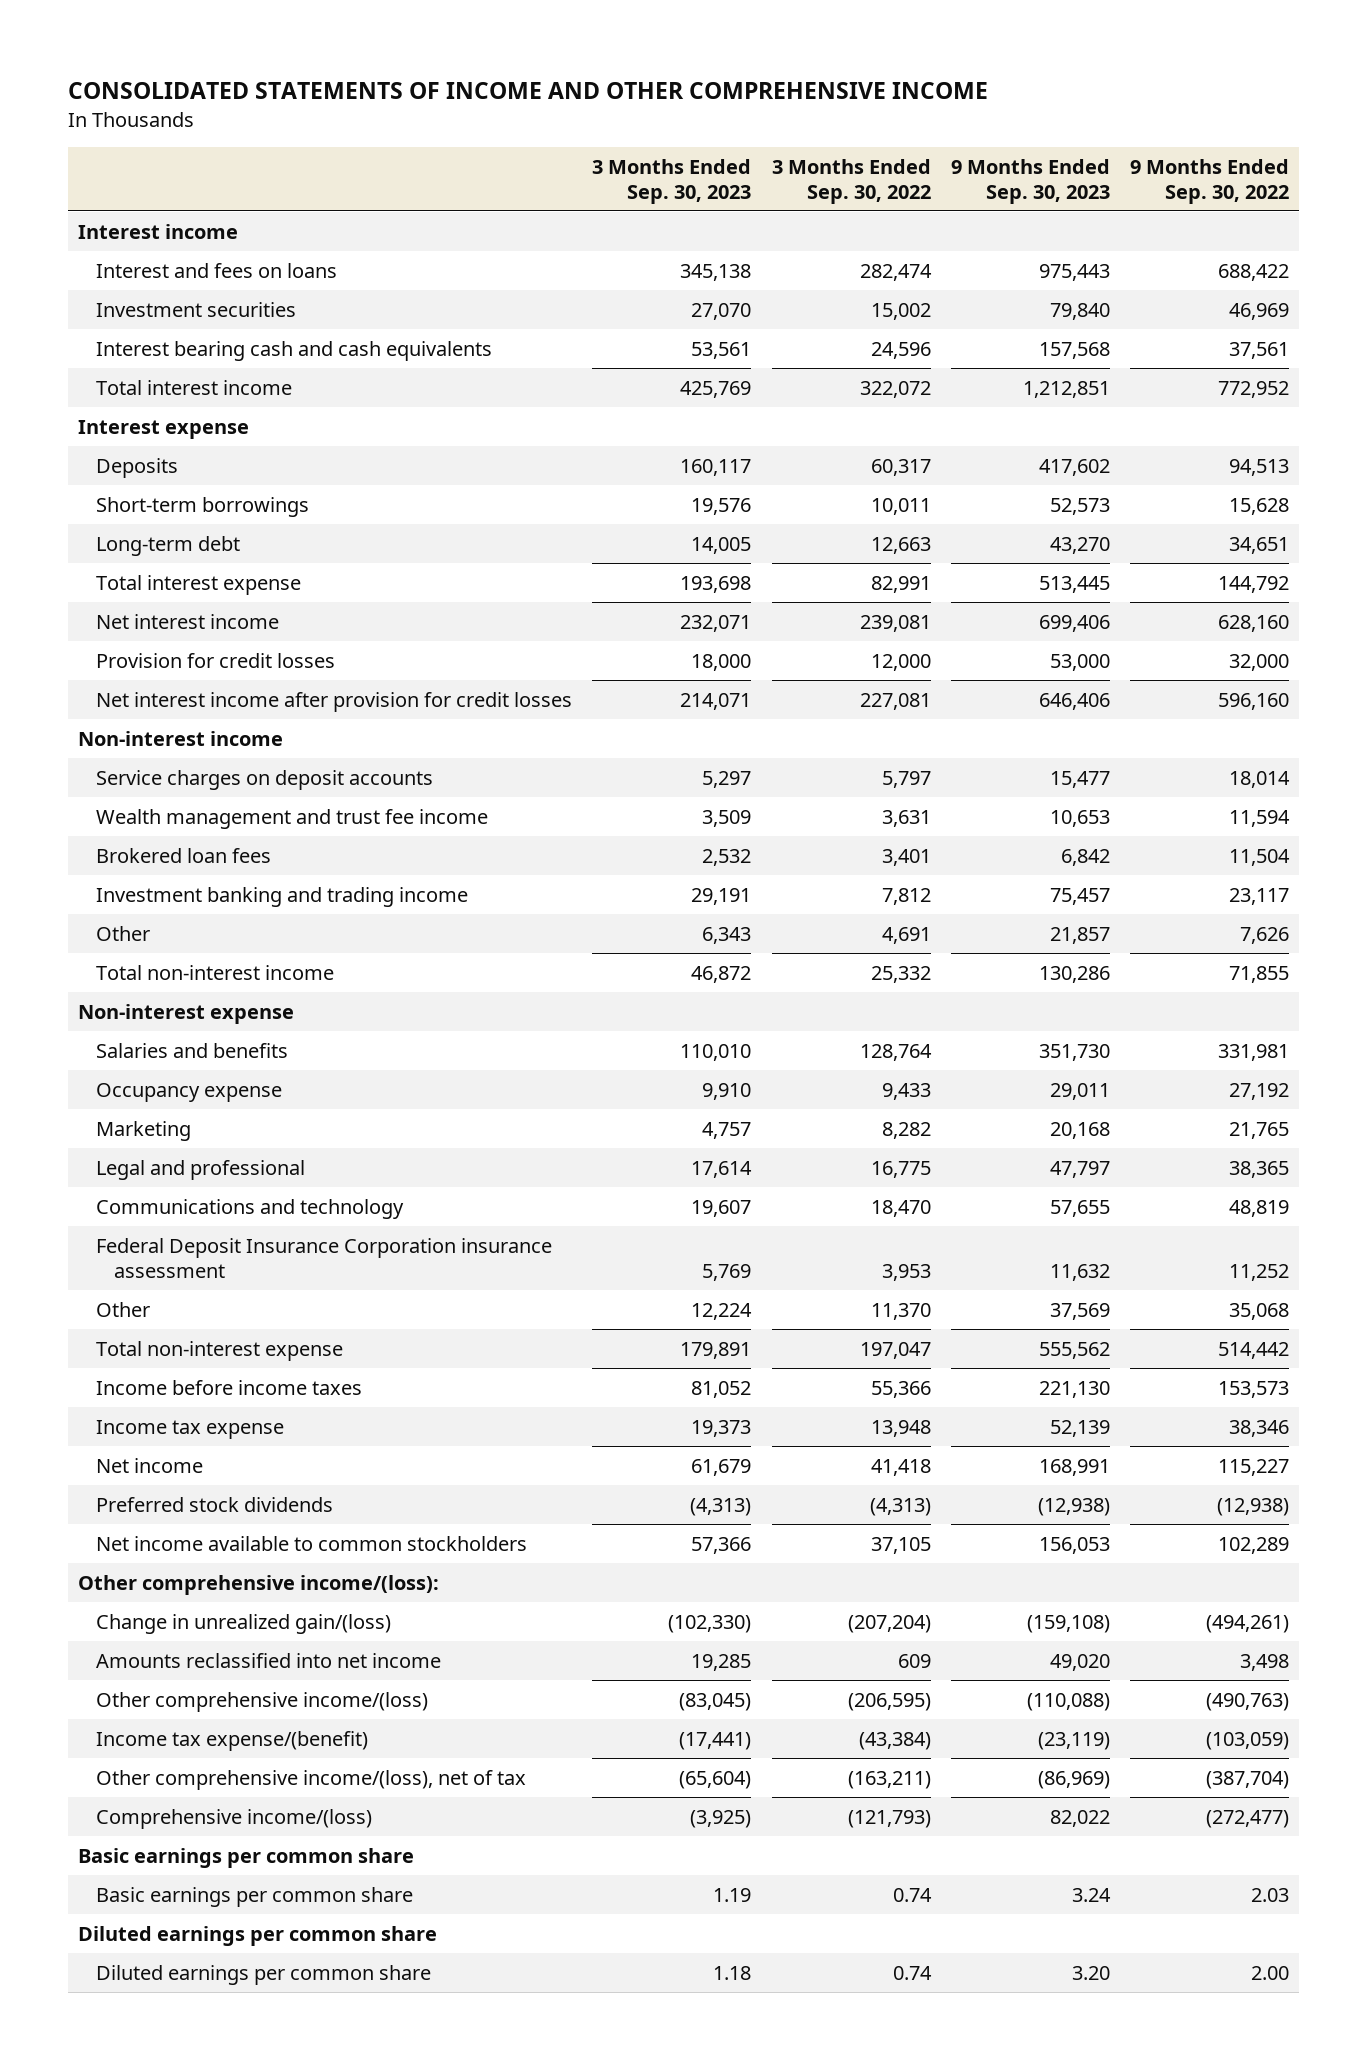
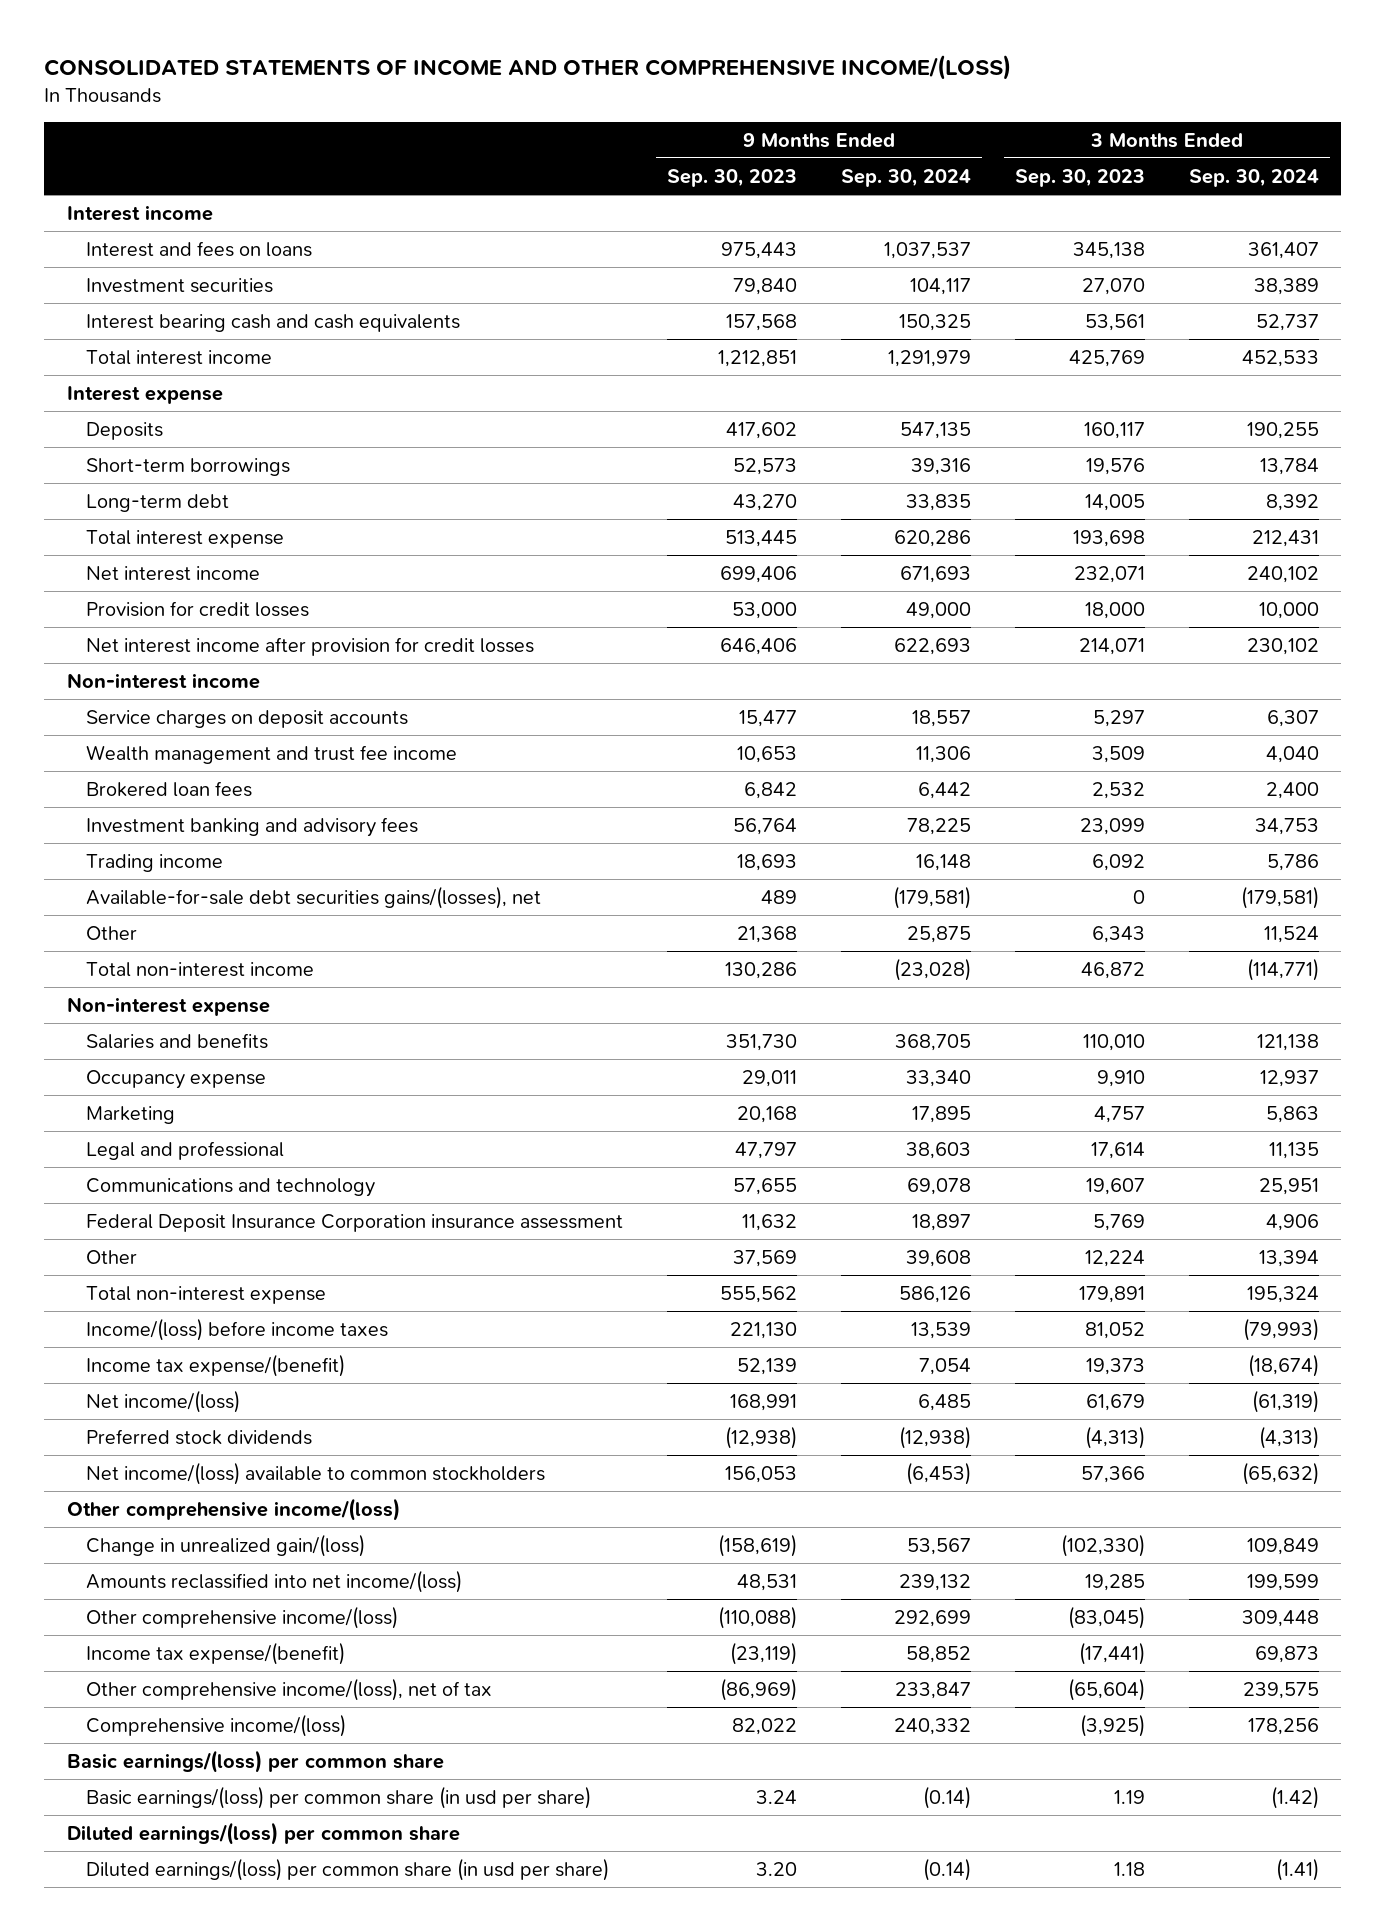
[68,82,989,100] CONSOLIDATED STATEMENTS OF INCOME AND OTHER COMPREHENSIVE INCOME -> [44,55,1012,81] CONSOLIDATED STATEMENTS OF INCOME AND OTHER COMPREHENSIVE INCOME/(LOSS)
[771,158,931,204] 3 Months Ended Sep. 30, 2022 -> none
[1130,158,1290,204] 9 Months Ended Sep. 30, 2022 -> none
none -> [840,168,971,187] Sep. 30, 2024
none -> [1189,168,1320,187] Sep. 30, 2024
[96,886,469,907] Investment banking and trading income -> none
none -> [85,816,418,837] Investment banking and advisory fees
none -> [85,853,223,872] Trading income
none -> [85,885,541,909] Available-for-sale debt securities gains/(losses), net
[1049,926,1110,944] 21,857 -> [736,925,797,943] 21,368
[96,1379,363,1395] Income before income taxes -> [85,1317,388,1341] Income/(loss) before income taxes
[96,1419,285,1439] Income tax expense -> [85,1353,345,1377] Income tax expense/(benefit)
[96,1457,204,1473] Net income -> [85,1389,240,1413] Net income/(loss)
[96,1535,528,1551] Net income available to common stockholders -> [85,1461,545,1485] Net income/(loss) available to common stockholders
[78,1574,440,1595] Other comprehensive income/(loss): -> [66,1497,400,1521] Other comprehensive income/(loss)
[1026,1614,1110,1633] (159,108) -> [717,1533,797,1557] (158,619)
[96,1652,442,1668] Amounts reclassified into net income -> [85,1569,462,1593] Amounts reclassified into net income/(loss)
[1049,1653,1110,1671] 49,020 -> [736,1573,797,1591] 48,531
[78,1847,415,1868] Basic earnings per common share -> [66,1749,444,1773] Basic earnings/(loss) per common share
[96,1886,414,1907] Basic earnings per common share -> [85,1785,591,1809] Basic earnings/(loss) per common share (in usd per share)
[78,1925,438,1946] Diluted earnings per common share -> [66,1821,460,1845] Diluted earnings/(loss) per common share
[96,1964,432,1985] Diluted earnings per common share -> [85,1857,609,1881] Diluted earnings/(loss) per common share (in usd per share)

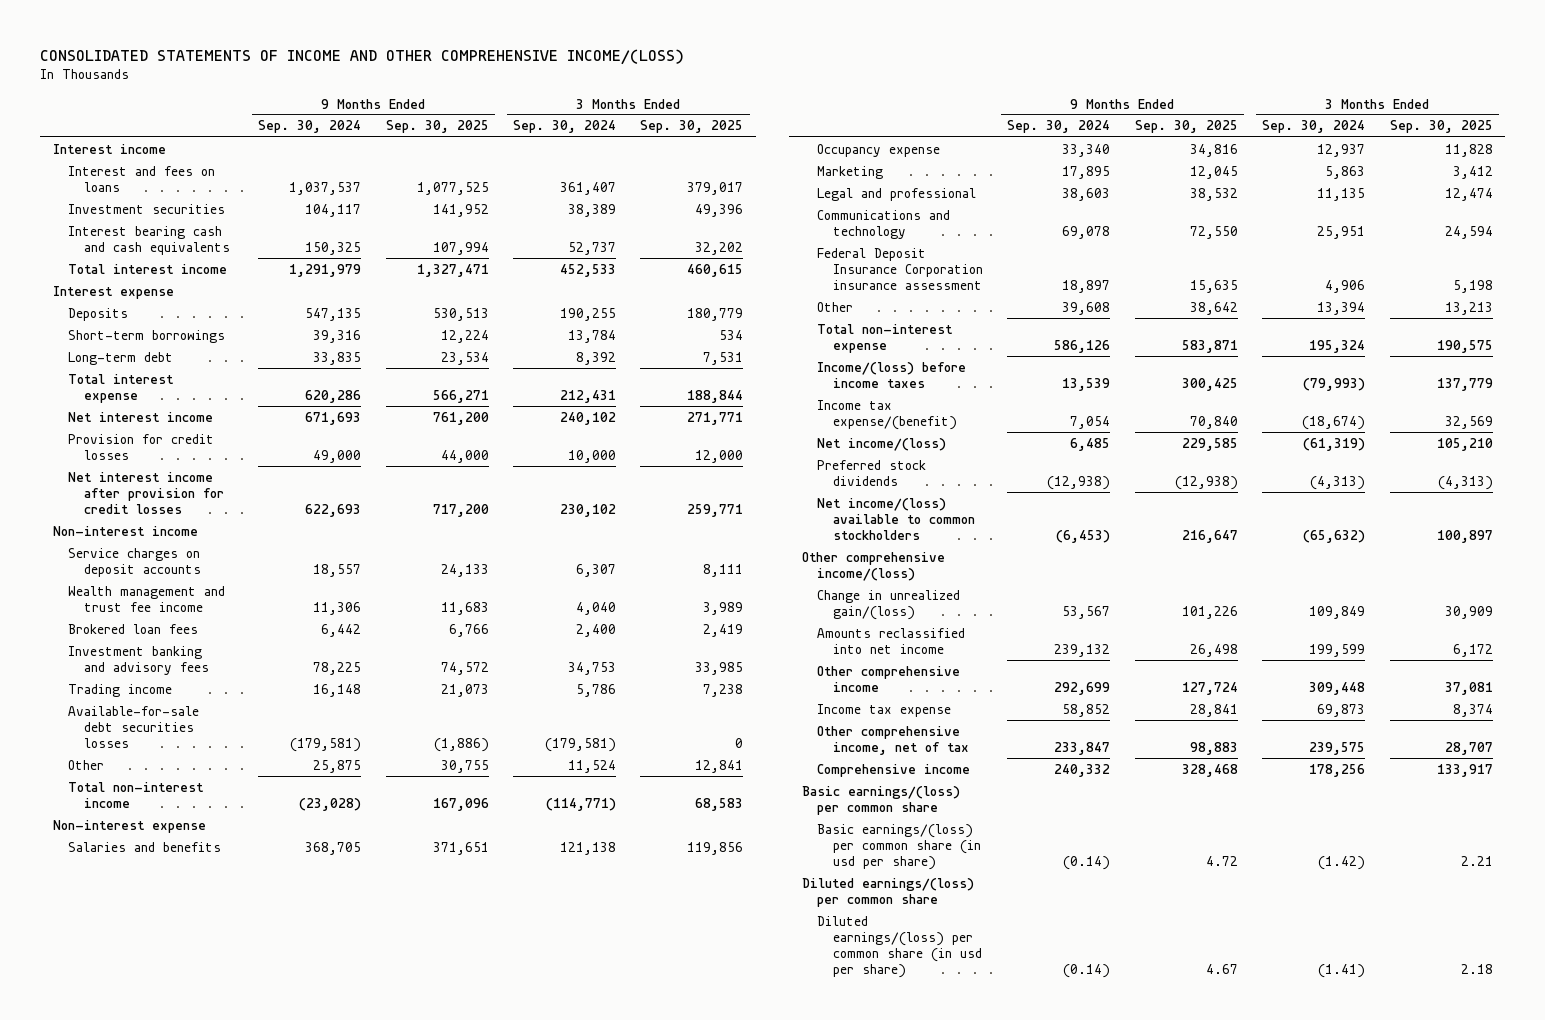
[666,168,797,187] Sep. 30, 2023 -> none
[1015,168,1146,187] Sep. 30, 2023 -> none
none -> [385,120,489,134] Sep. 30, 2025
none -> [640,120,744,134] Sep. 30, 2025
[85,885,541,909] Available-for-sale debt securities gains/(losses), net -> [68,705,200,748] Available-for-sale debt securities losses
[85,1569,462,1593] Amounts reclassified into net income/(loss) -> [817,627,966,654] Amounts reclassified into net income
[85,1605,398,1629] Other comprehensive income/(loss) -> [817,665,961,692] Other comprehensive income
[85,1641,345,1665] Income tax expense/(benefit) -> [817,703,952,717] Income tax expense
[85,1677,492,1701] Other comprehensive income/(loss), net of tax -> [817,725,969,755] Other comprehensive income, net of tax
[85,1713,346,1737] Comprehensive income/(loss) -> [817,763,971,777] Comprehensive income

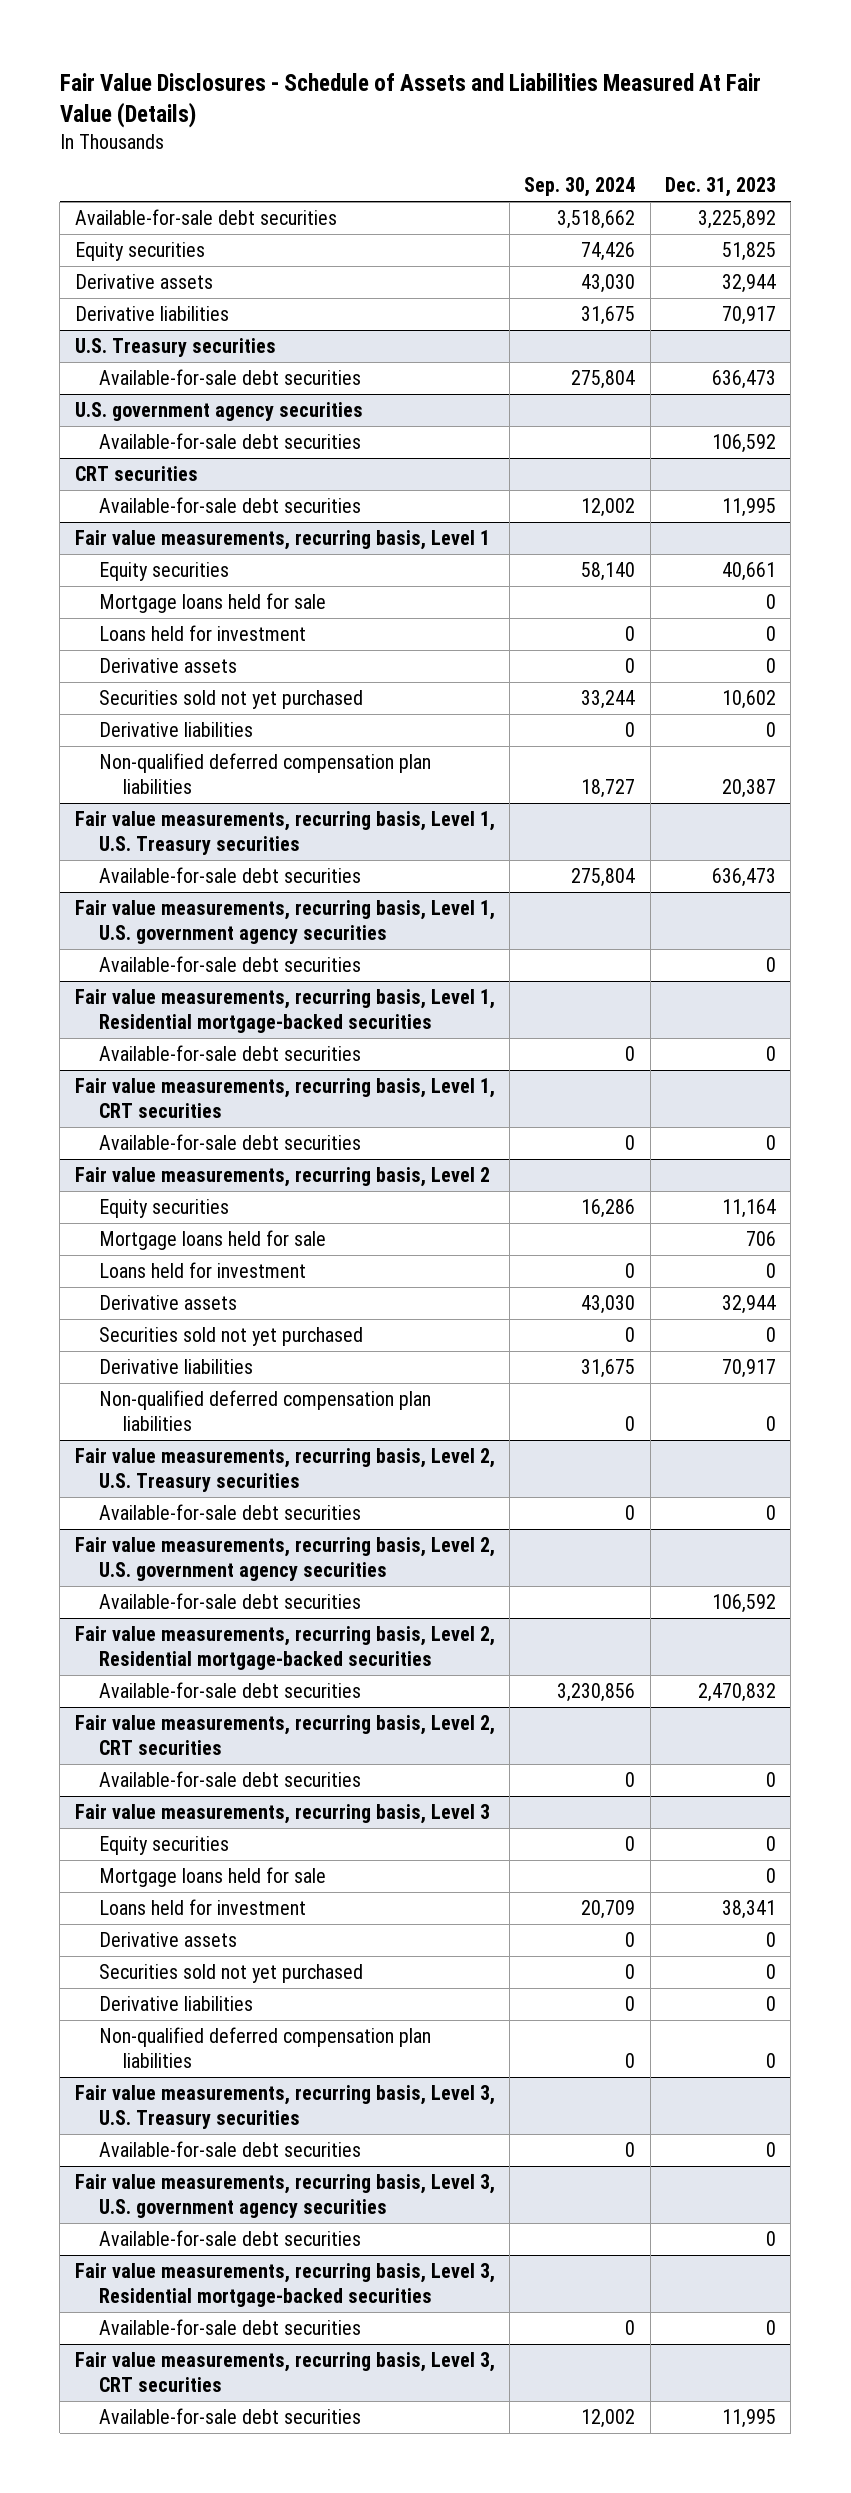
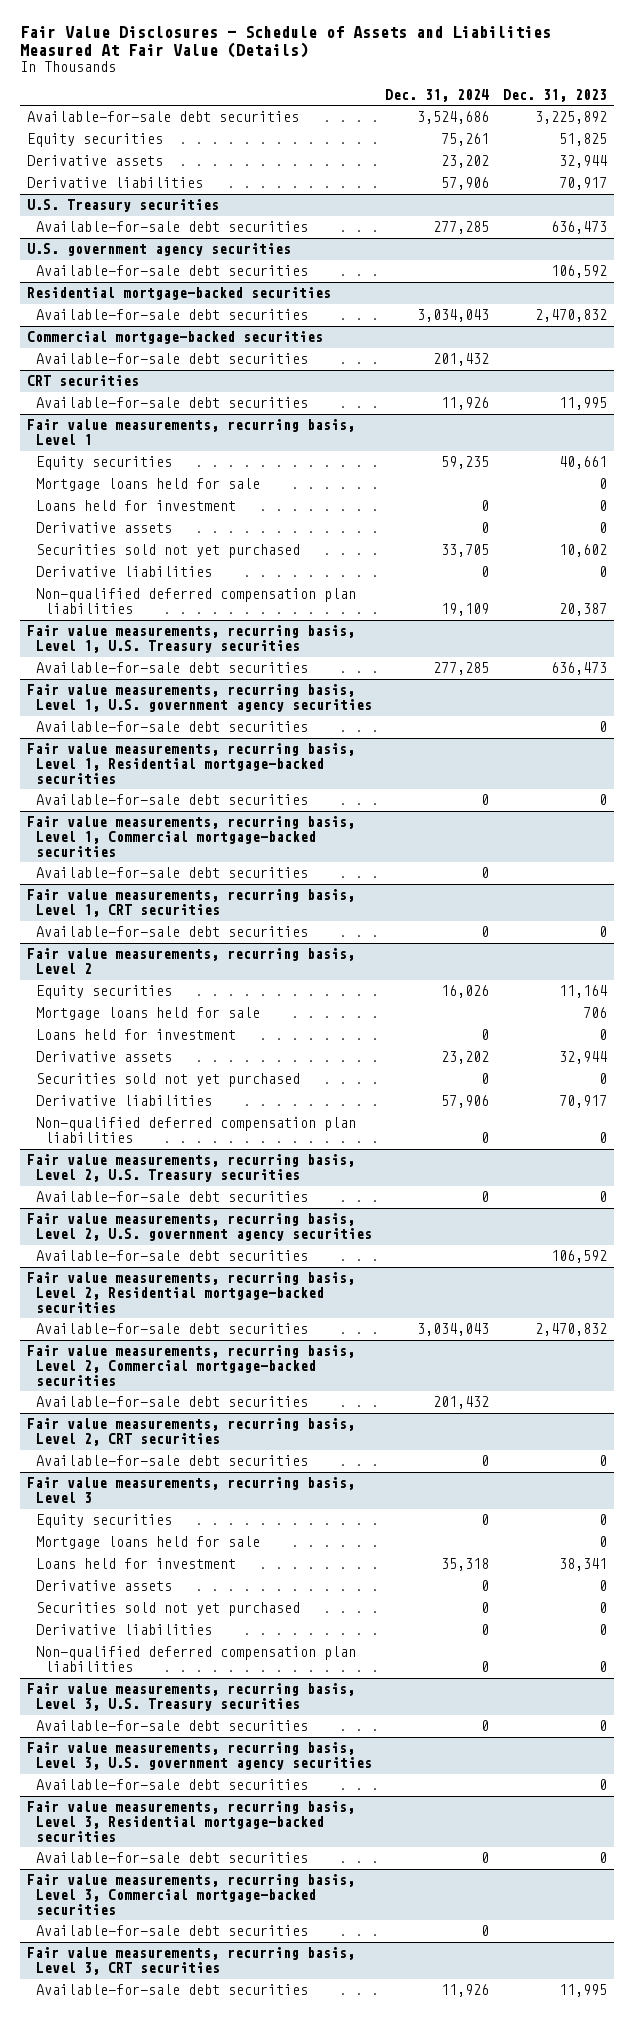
[524,177,636,198] Sep. 30, 2024 -> none
none -> [385,88,490,102] Dec. 31, 2024
none -> [26,287,331,301] Residential mortgage-backed securities
none -> [35,309,308,321] Available-for-sale debt securities
none -> [26,331,323,345] Commercial mortgage-backed securities
none -> [35,353,308,365] Available-for-sale debt securities
none -> [26,816,355,857] Fair value measurements, recurring basis, Level 1, Commercial mortgage-backed securities
none -> [35,867,308,879] Available-for-sale debt securities
none -> [26,1345,355,1386] Fair value measurements, recurring basis, Level 2, Commercial mortgage-backed securities
none -> [35,1396,308,1408] Available-for-sale debt securities
none -> [26,1874,355,1915] Fair value measurements, recurring basis, Level 3, Commercial mortgage-backed securities
none -> [35,1925,308,1937] Available-for-sale debt securities

